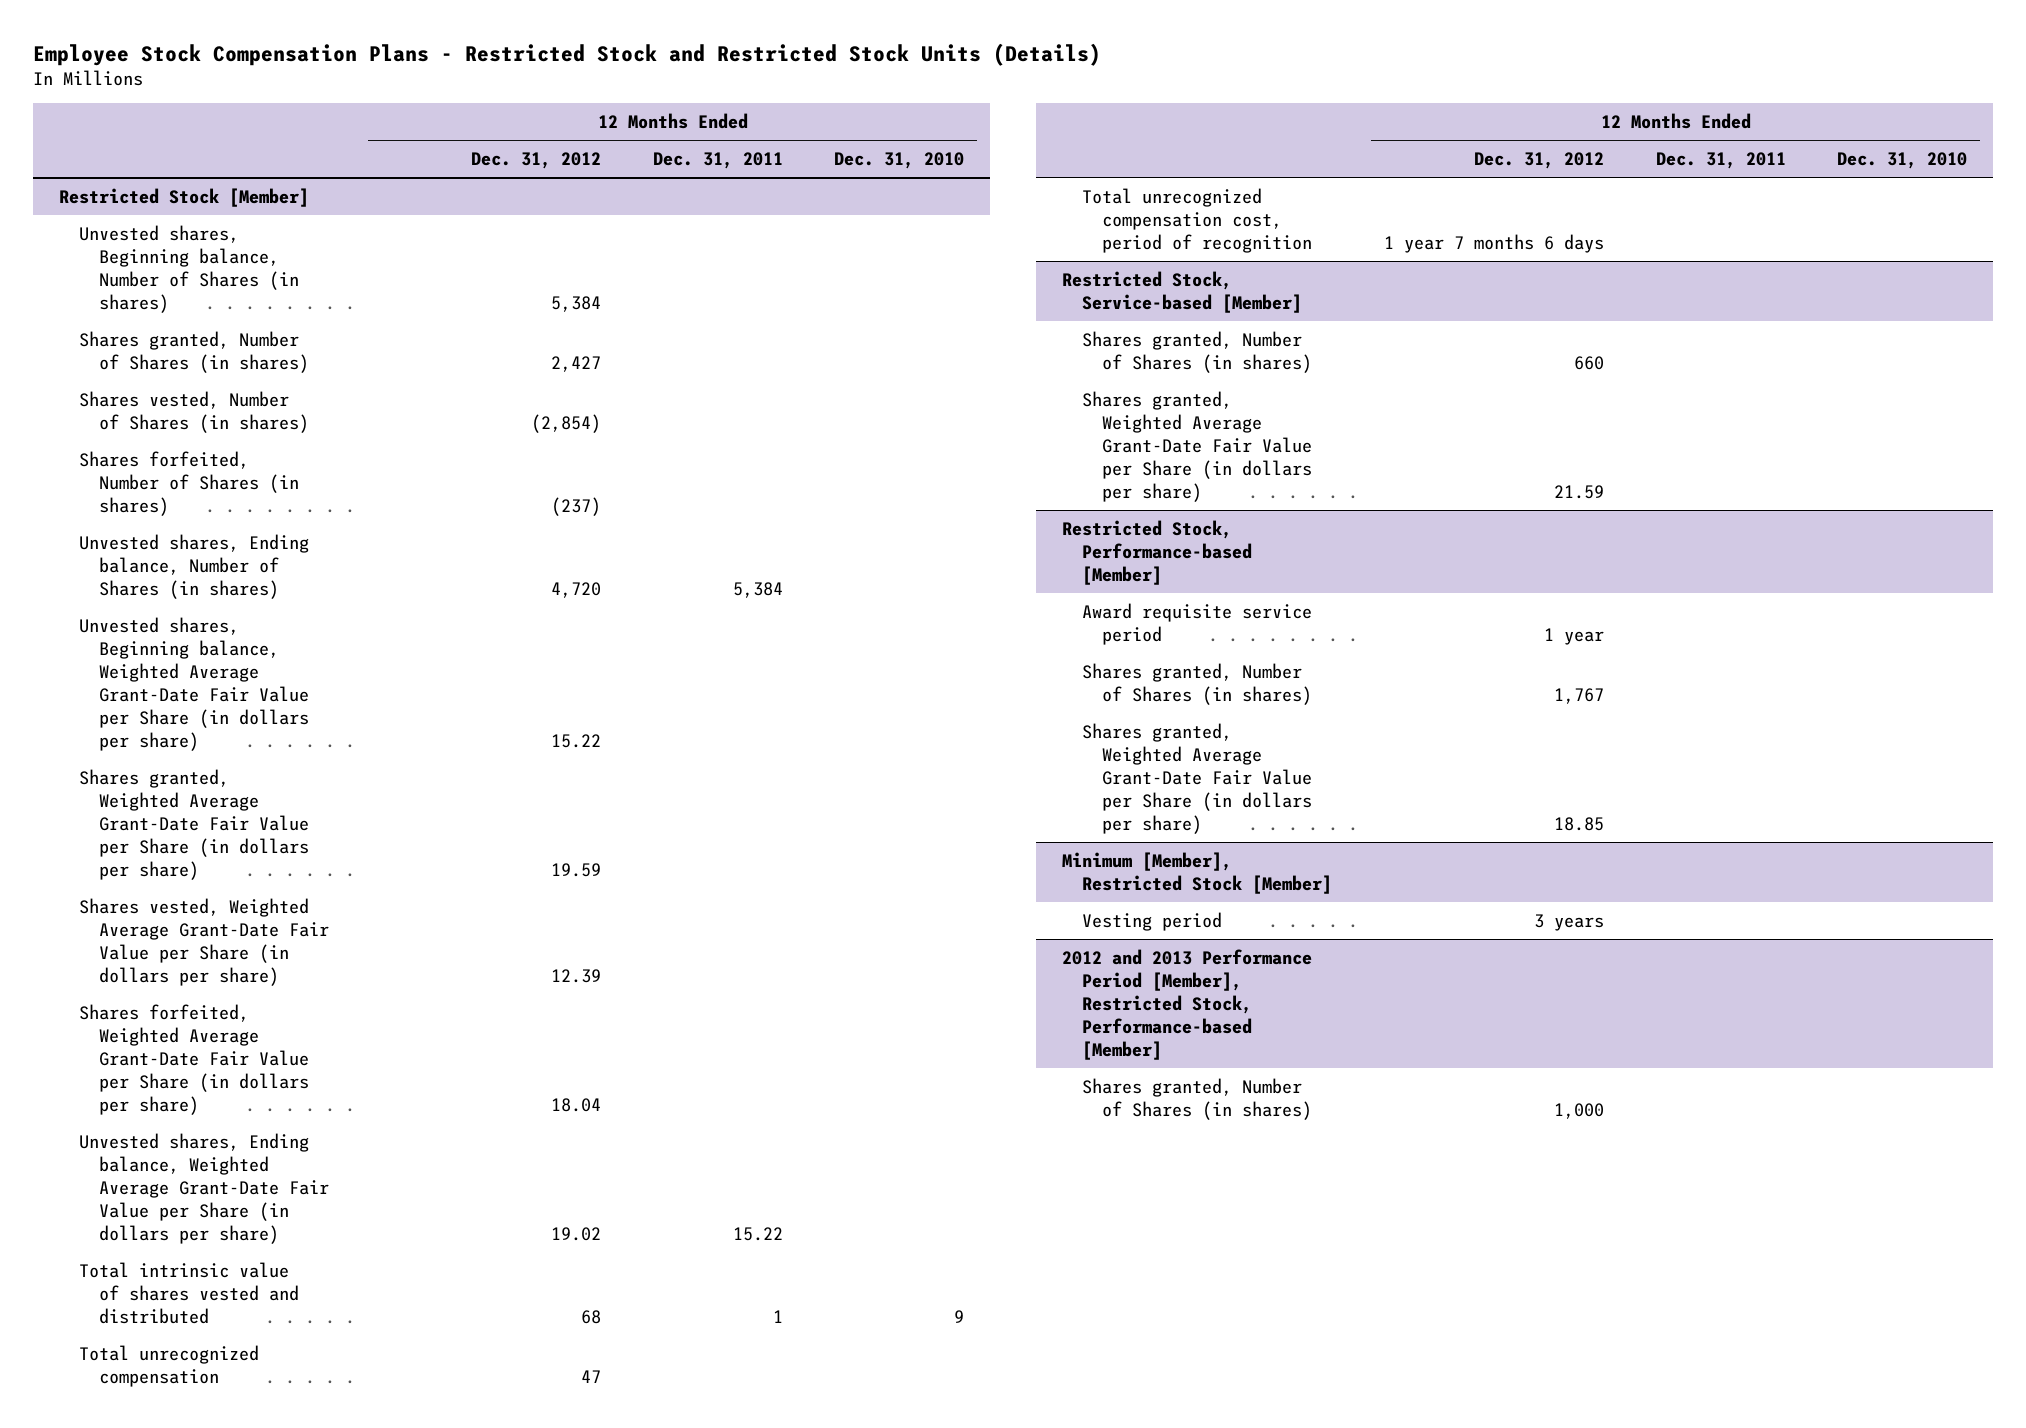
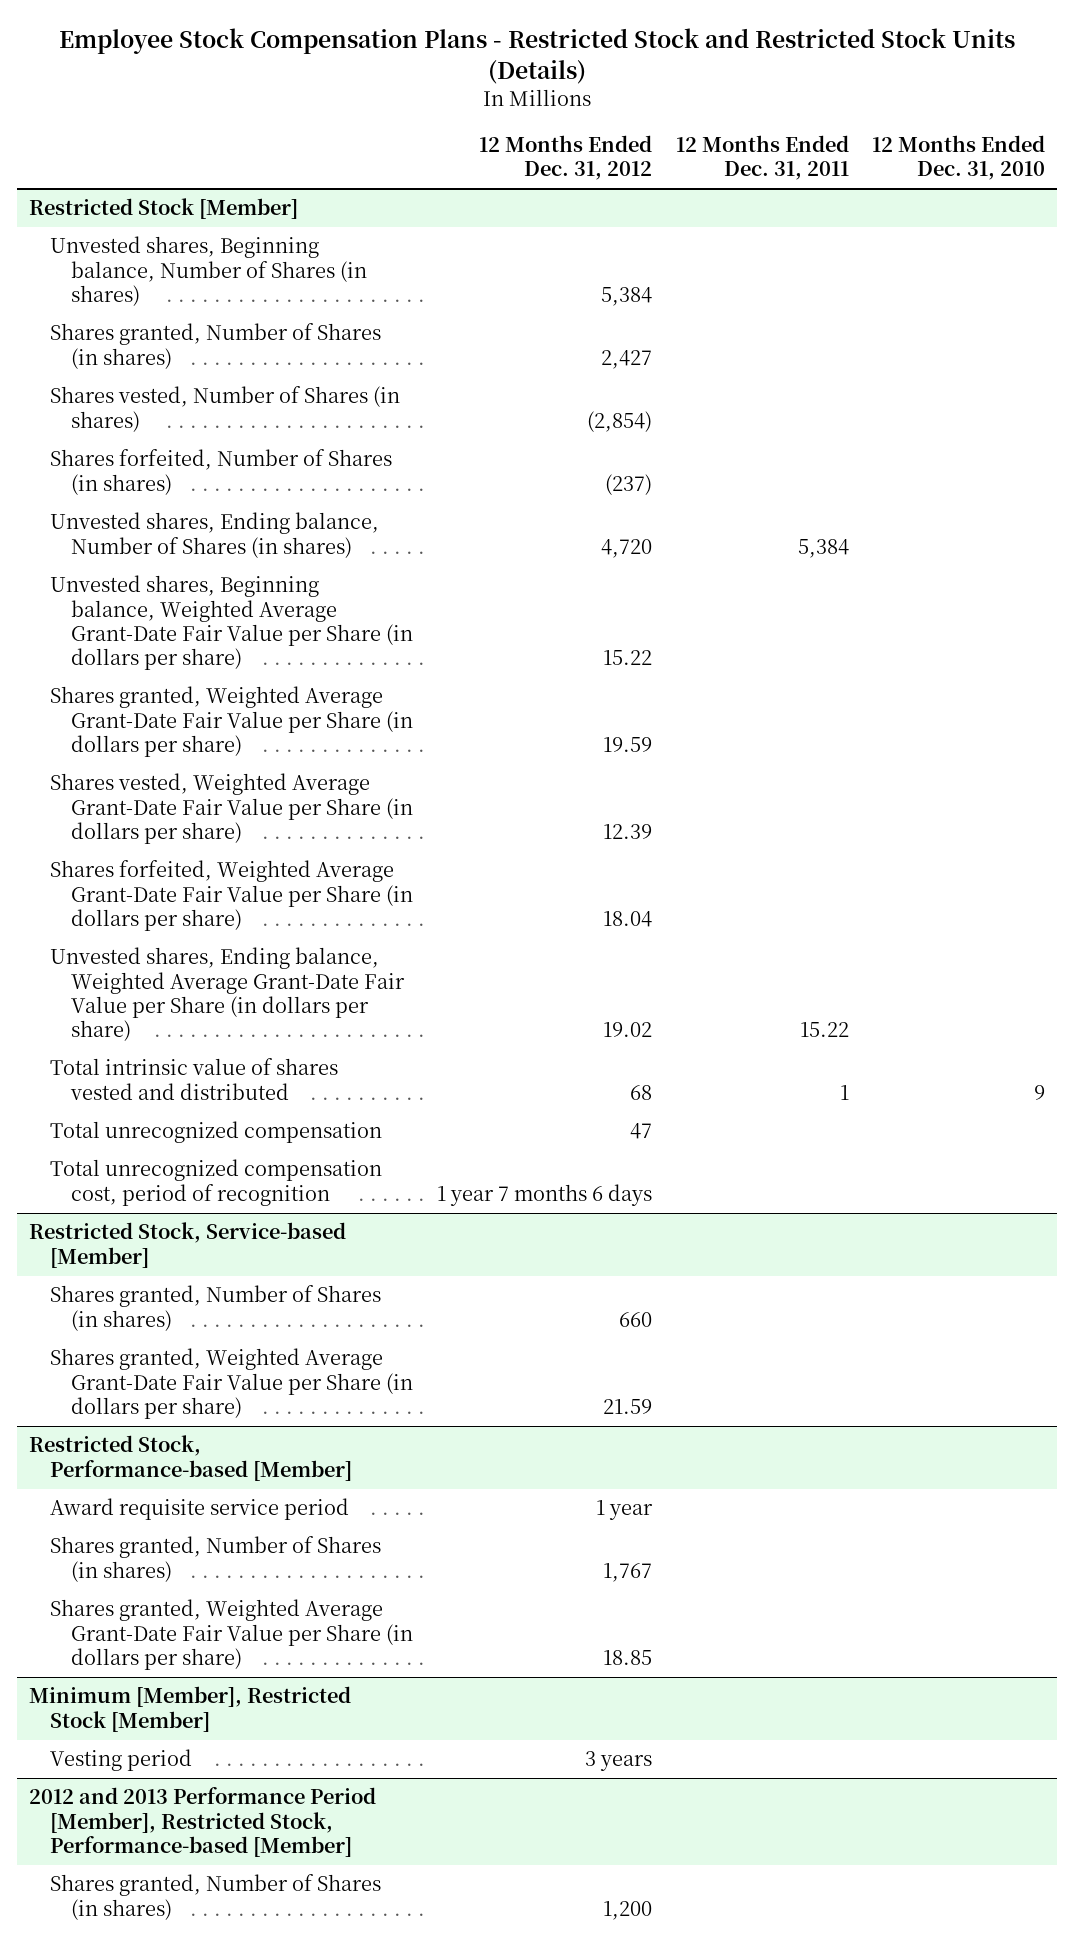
[1553,1102,1604,1119] 1,000 -> [602,1900,652,1920] 1,200

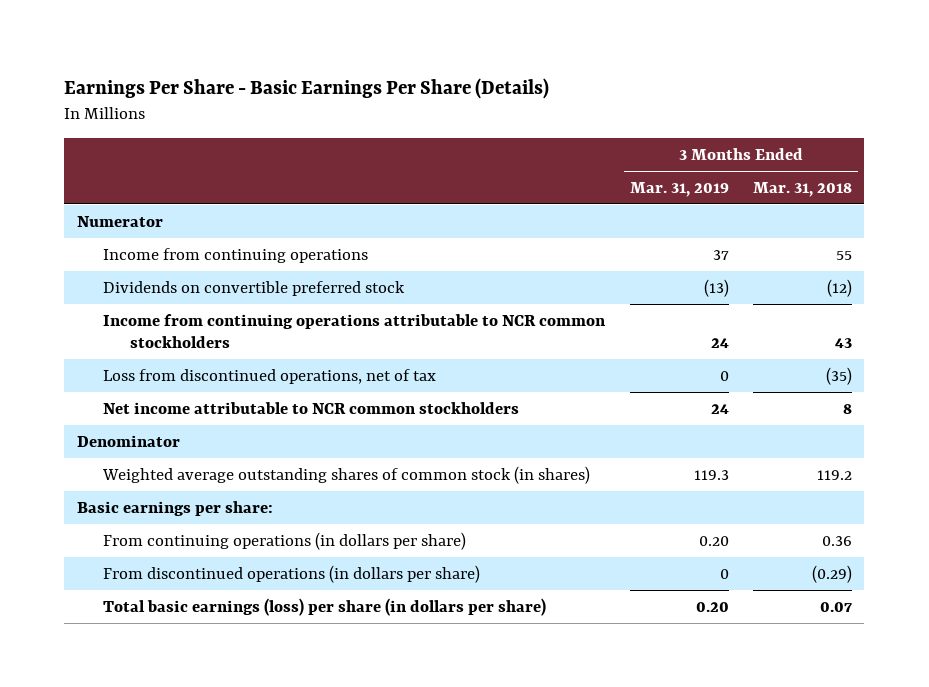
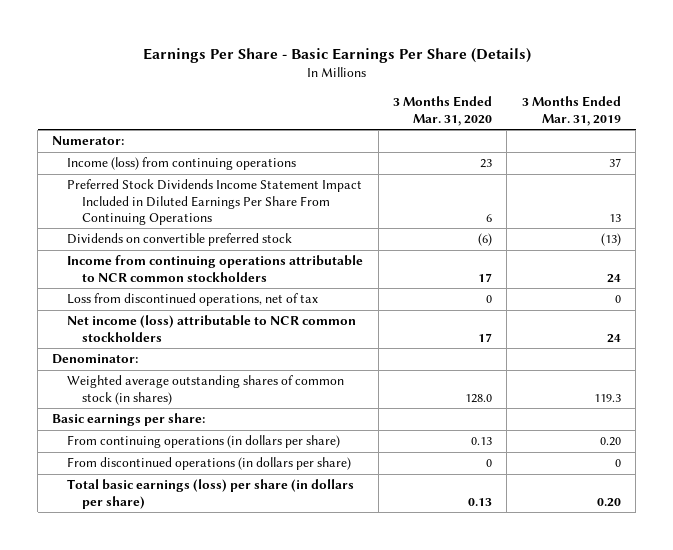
[753,181,853,197] Mar. 31, 2018 -> none
none -> [392,96,492,126] 3 Months Ended Mar. 31, 2020
[76,215,163,227] Numerator -> [52,136,125,146] Numerator:
[103,247,369,263] Income from continuing operations -> [67,157,297,171] Income (loss) from continuing operations
none -> [67,179,363,225] Preferred Stock Dividends Income Statement Impact Included in Diluted Earnings Per Share From Continuing Operations
[103,401,520,414] Net income attributable to NCR common stockholders -> [67,315,357,342] Net income (loss) attributable to NCR common stockholders
[76,434,180,447] Denominator -> [52,354,139,365] Denominator:

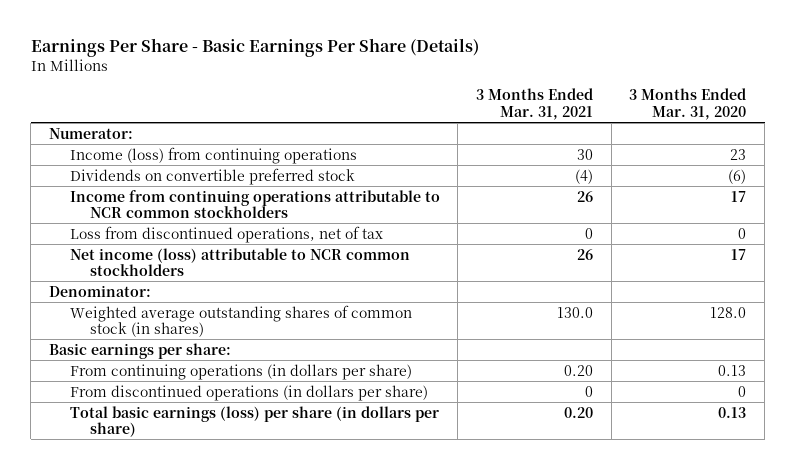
[521,96,621,126] 3 Months Ended Mar. 31, 2019 -> none
none -> [475,88,593,120] 3 Months Ended Mar. 31, 2021
[67,179,363,225] Preferred Stock Dividends Income Statement Impact Included in Diluted Earnings Per Share From Continuing Operations -> none

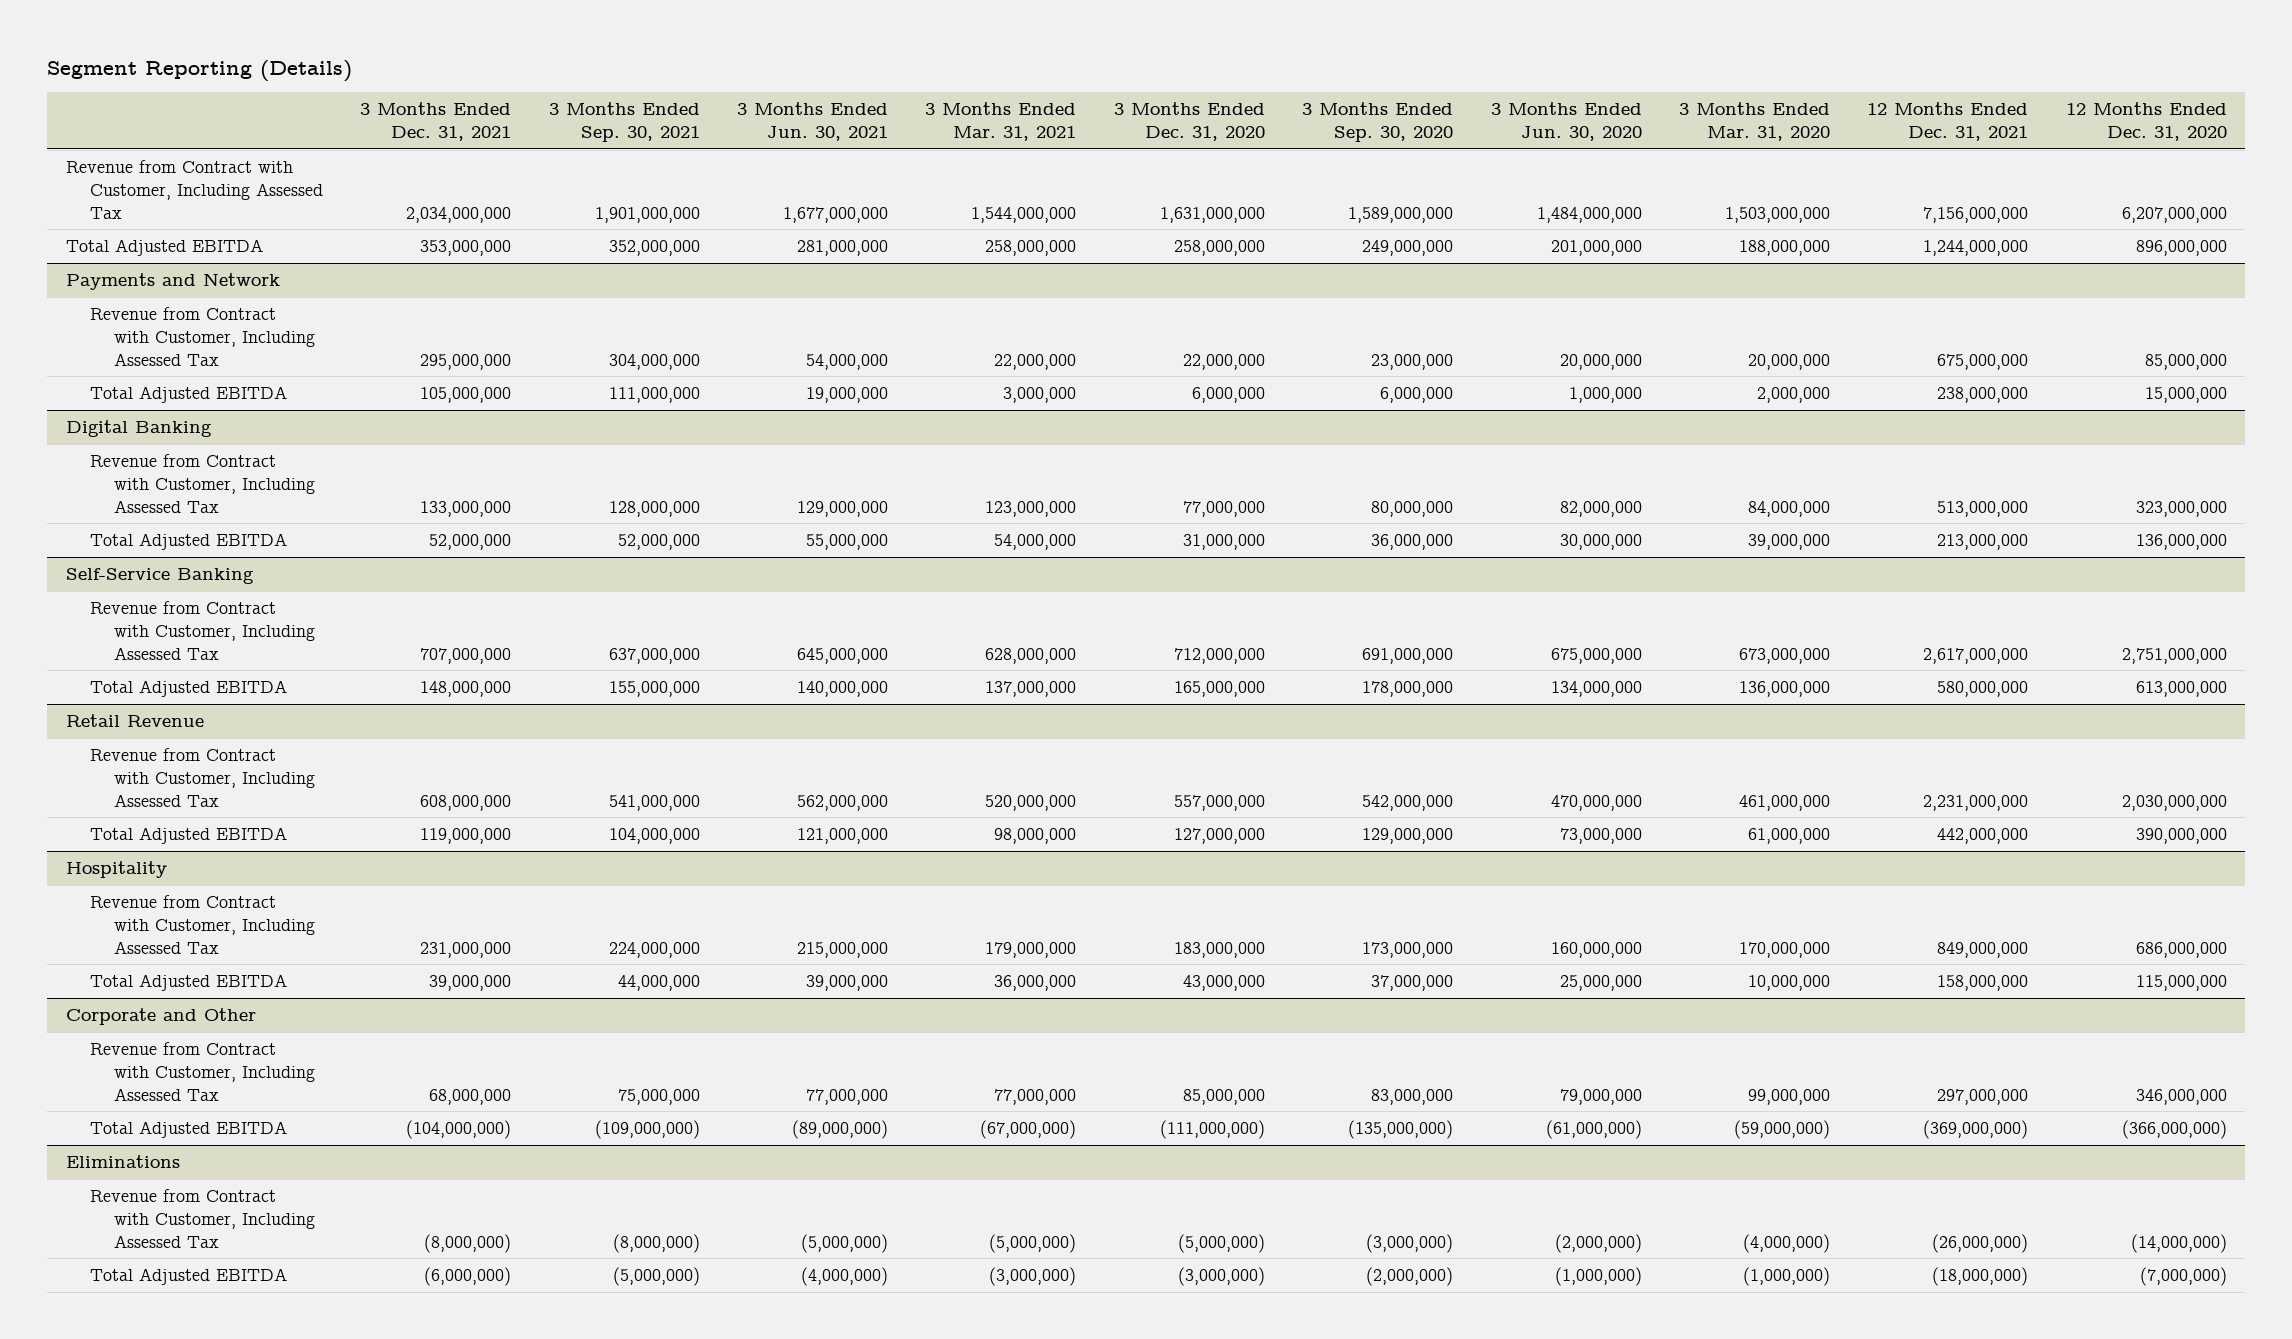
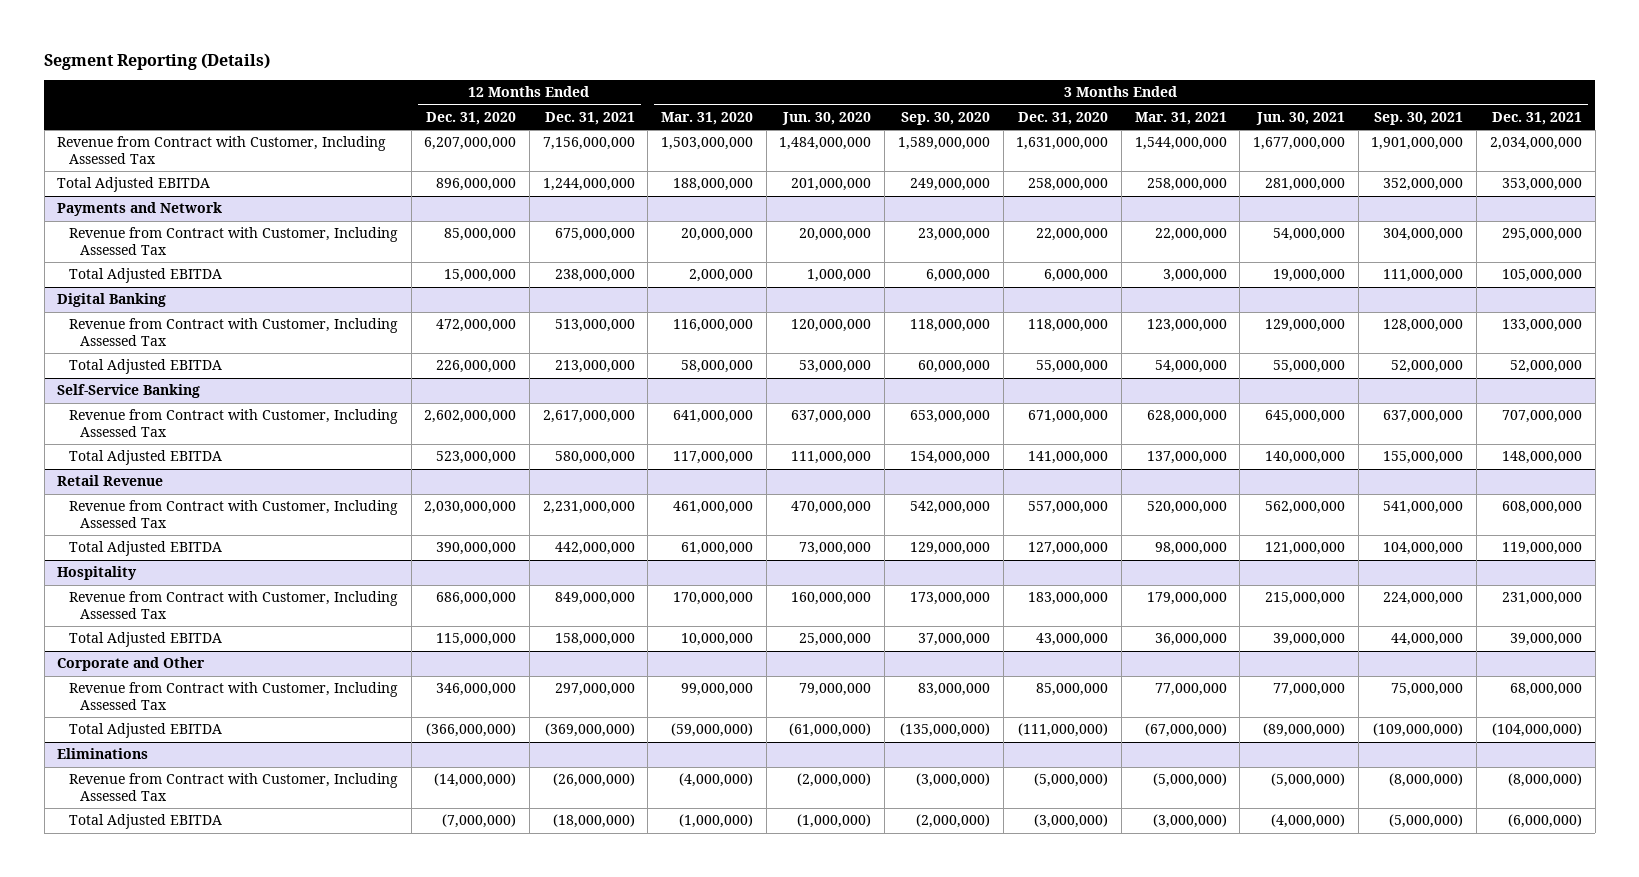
[1182,500,1265,517] 77,000,000 -> [1028,319,1109,333] 118,000,000
[1371,500,1454,517] 80,000,000 -> [909,319,990,333] 118,000,000
[1559,500,1642,517] 82,000,000 -> [791,319,872,333] 120,000,000
[1747,500,1830,517] 84,000,000 -> [673,319,754,333] 116,000,000
[2135,500,2227,517] 323,000,000 -> [436,319,517,333] 472,000,000
[1182,533,1265,550] 31,000,000 -> [1036,360,1109,374] 55,000,000
[1371,533,1454,550] 36,000,000 -> [917,360,990,374] 60,000,000
[1559,533,1642,550] 30,000,000 -> [799,360,872,374] 53,000,000
[1747,533,1830,550] 39,000,000 -> [681,360,754,374] 58,000,000
[2135,533,2227,550] 136,000,000 -> [436,360,517,374] 226,000,000
[1173,647,1265,664] 712,000,000 -> [1028,410,1109,424] 671,000,000
[1362,647,1454,664] 691,000,000 -> [909,410,990,424] 653,000,000
[1550,647,1642,664] 675,000,000 -> [791,410,872,424] 637,000,000
[1738,647,1830,664] 673,000,000 -> [673,410,754,424] 641,000,000
[2121,647,2227,664] 2,751,000,000 -> [424,410,517,424] 2,602,000,000
[1173,680,1265,697] 165,000,000 -> [1028,451,1109,465] 141,000,000
[1362,680,1454,697] 178,000,000 -> [909,451,990,465] 154,000,000
[1550,680,1642,697] 134,000,000 -> [791,451,872,465] 111,000,000
[1738,680,1830,697] 136,000,000 -> [673,451,754,465] 117,000,000
[2135,680,2227,697] 613,000,000 -> [436,451,517,465] 523,000,000

